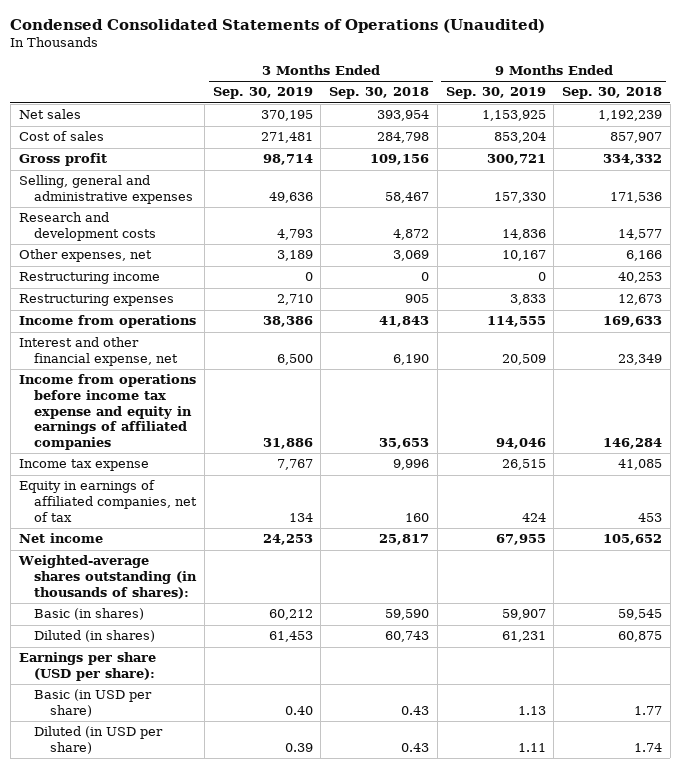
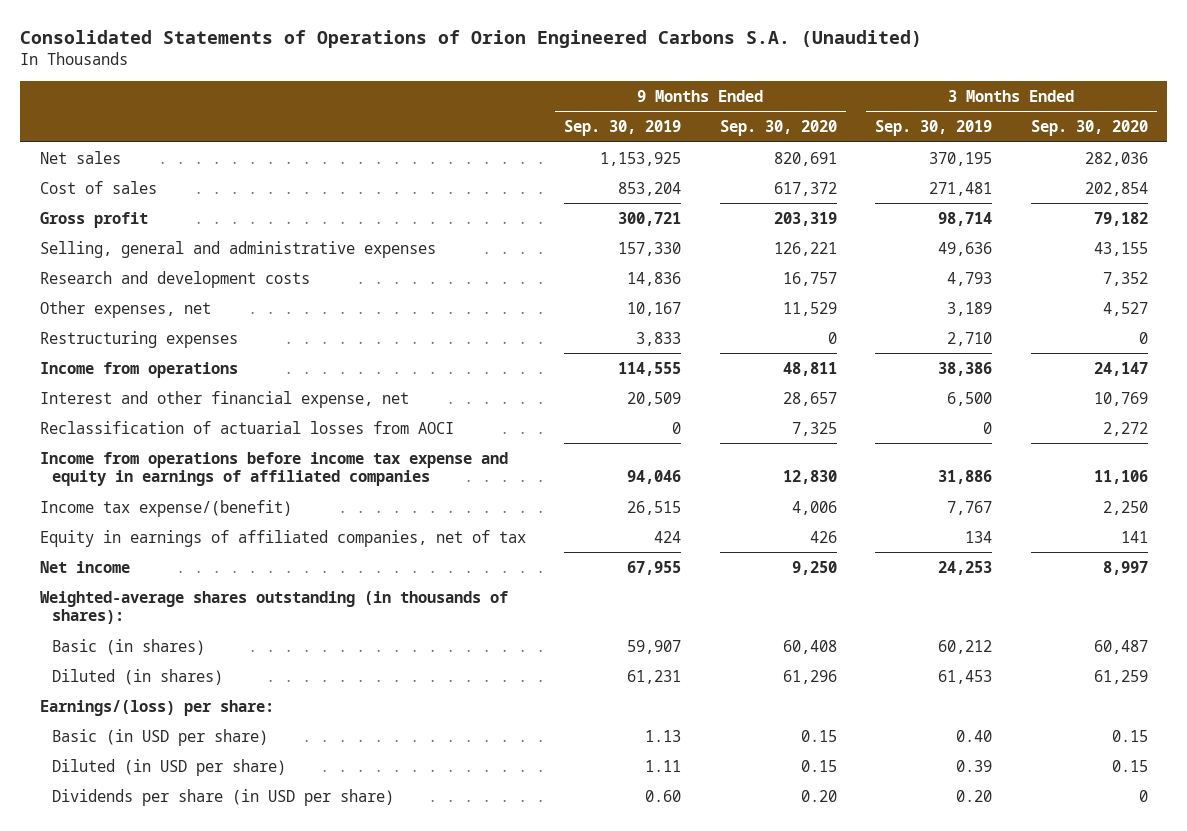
[10,18,546,33] Condensed Consolidated Statements of Operations (Unaudited) -> [20,30,923,49] Consolidated Statements of Operations of Orion Engineered Carbons S.A. (Unaudited)
[329,87,430,100] Sep. 30, 2018 -> none
[561,87,662,100] Sep. 30, 2018 -> none
none -> [719,120,837,137] Sep. 30, 2020
none -> [1030,120,1148,137] Sep. 30, 2020
[18,272,160,285] Restructuring income -> none
none -> [39,420,454,434] Reclassification of actuarial losses from AOCI
[18,459,149,472] Income tax expense -> [39,499,292,517] Income tax expense/(benefit)
[18,652,156,682] Earnings per share (USD per share): -> [39,699,274,716] Earnings/(loss) per share:
none -> [51,788,394,806] Dividends per share (in USD per share)

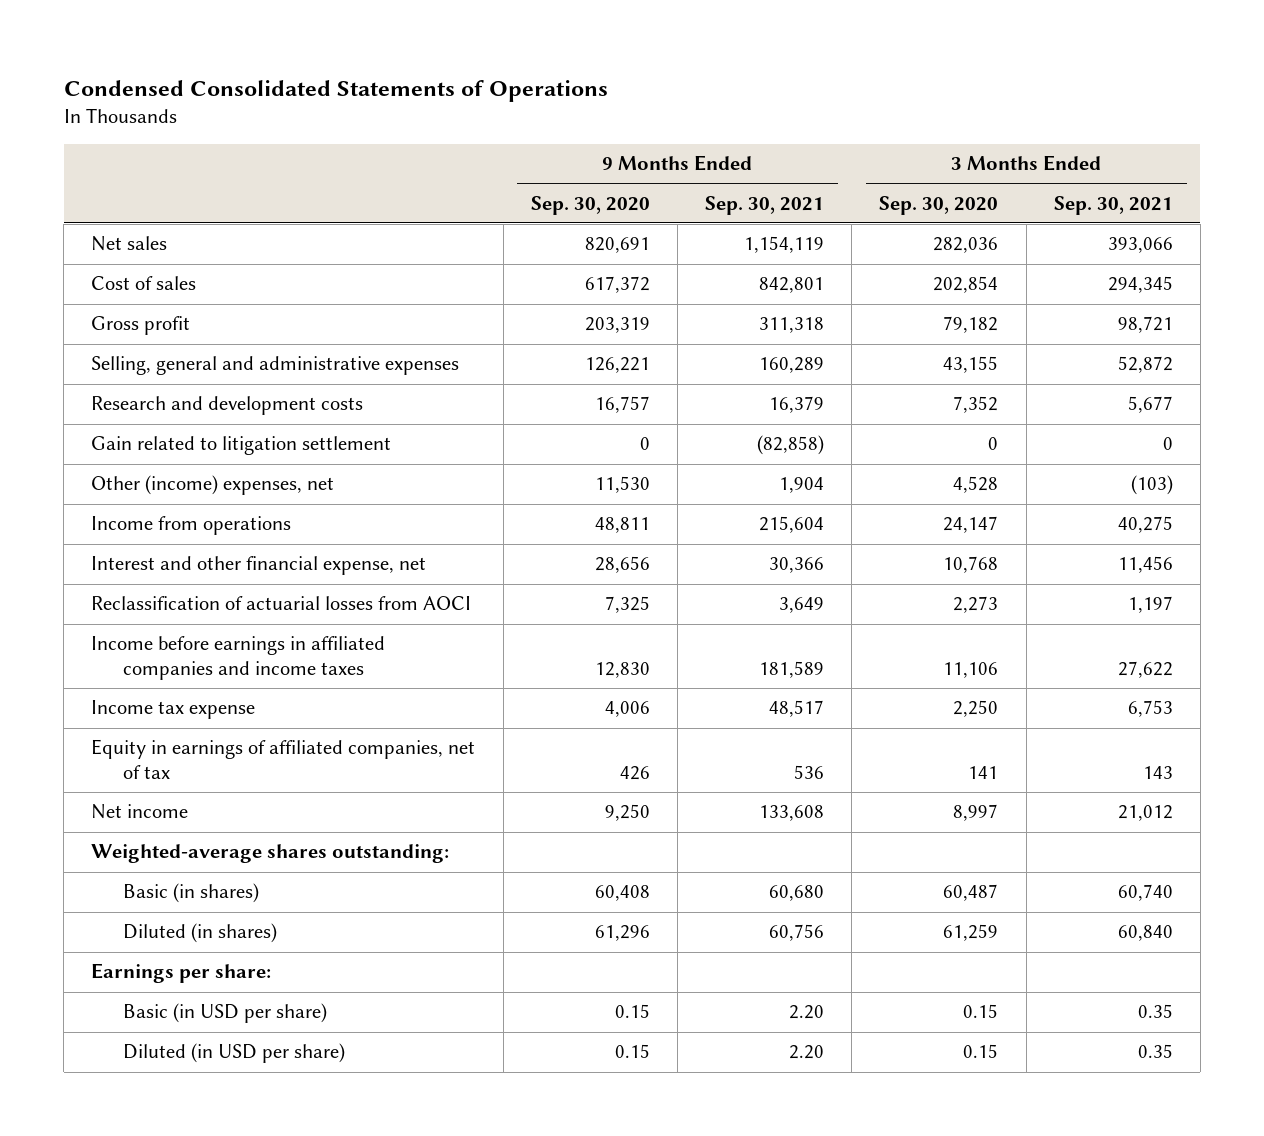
[20,30,923,49] Consolidated Statements of Operations of Orion Engineered Carbons S.A. (Unaudited) -> [63,79,608,102] Condensed Consolidated Statements of Operations
[564,120,682,137] Sep. 30, 2019 -> none
[875,120,993,137] Sep. 30, 2019 -> none
none -> [705,195,825,215] Sep. 30, 2021
none -> [1053,195,1173,215] Sep. 30, 2021
[39,330,238,348] Restructuring expenses -> none
none -> [91,436,392,456] Gain related to litigation settlement
[39,300,211,318] Other expenses, net -> [91,475,335,496] Other (income) expenses, net
[782,301,837,316] 11,529 -> [594,476,650,494] 11,530
[1102,301,1148,316] 4,527 -> [953,476,999,494] 4,528
[782,391,837,406] 28,657 -> [594,556,650,574] 28,656
[1093,391,1148,406] 10,769 -> [943,556,999,574] 10,768
[1102,421,1148,436] 2,272 -> [953,596,999,614] 2,273
[39,451,508,487] Income from operations before income tax expense and equity in earnings of affiliated companies -> [91,636,386,680] Income before earnings in affiliated companies and income taxes
[39,499,292,517] Income tax expense/(benefit) -> [91,700,256,720] Income tax expense
[39,590,508,625] Weighted-average shares outstanding (in thousands of shares): -> [91,844,450,864] Weighted-average shares outstanding:
[39,699,274,716] Earnings/(loss) per share: -> [91,963,272,984] Earnings per share:
[51,788,394,806] Dividends per share (in USD per share) -> none

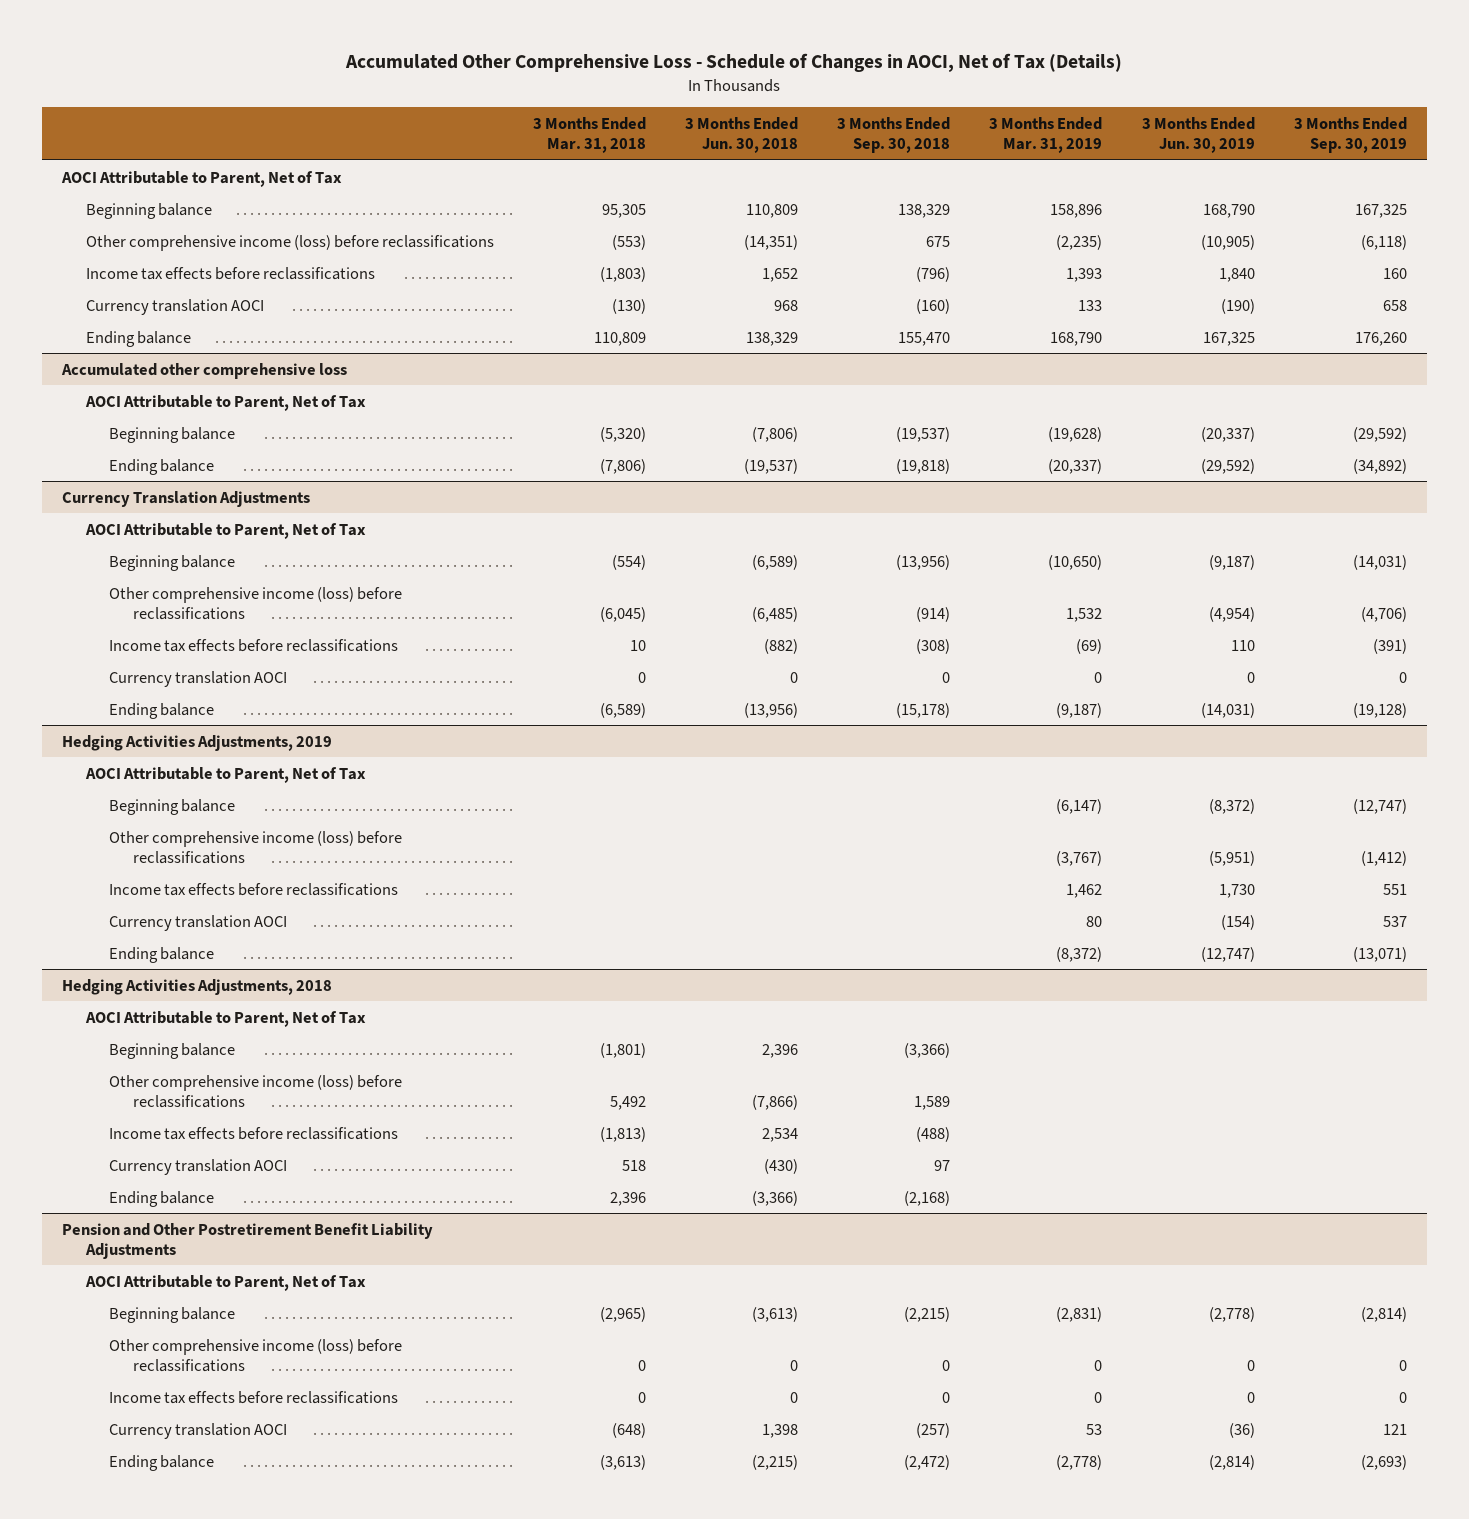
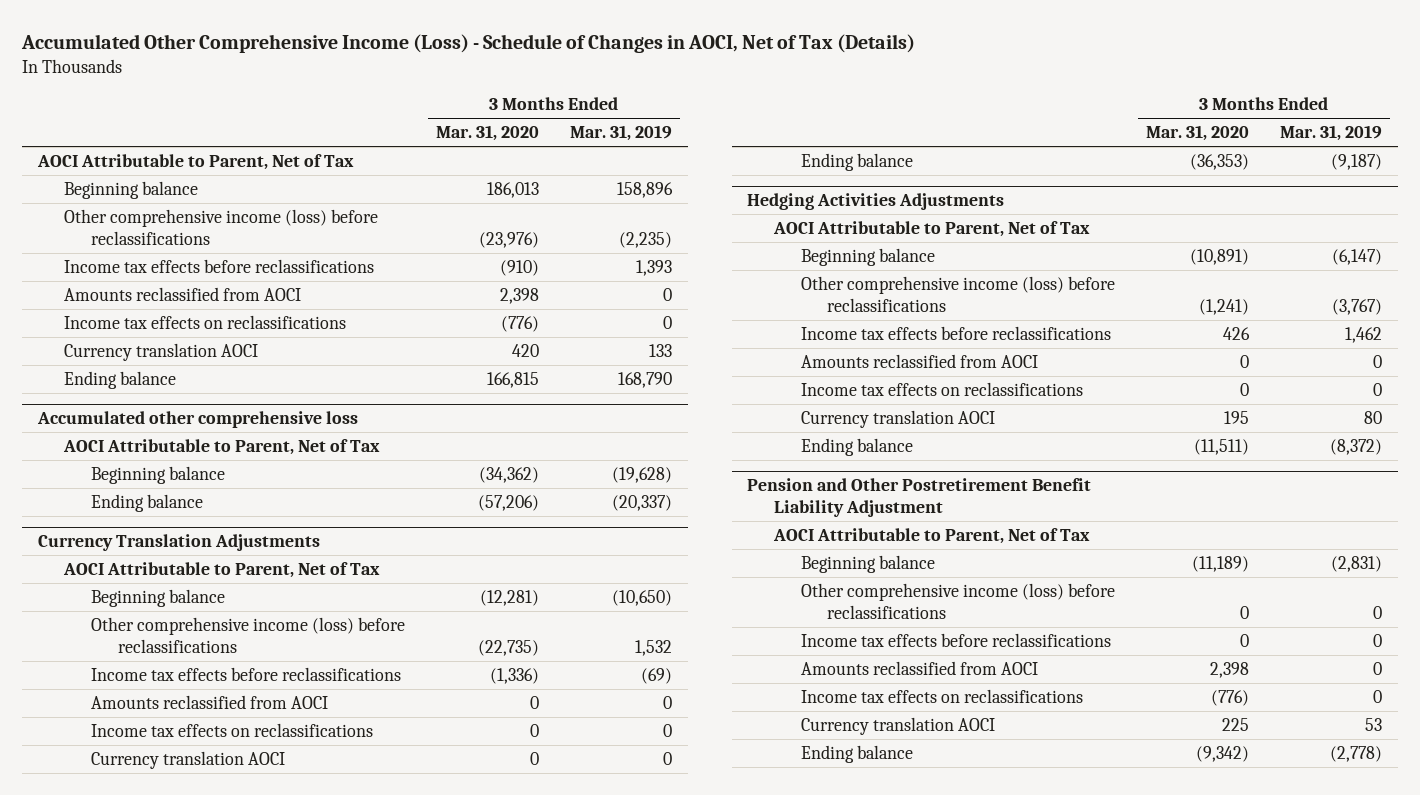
[345,53,1123,73] Accumulated Other Comprehensive Loss - Schedule of Changes in AOCI, Net of Tax (Details) -> [21,34,916,54] Accumulated Other Comprehensive Income (Loss) - Schedule of Changes in AOCI, Net of Tax (Details)
[532,116,646,154] 3 Months Ended Mar. 31, 2018 -> none
[685,116,799,154] 3 Months Ended Jun. 30, 2018 -> none
[837,116,951,154] 3 Months Ended Sep. 30, 2018 -> none
[1141,116,1255,154] 3 Months Ended Jun. 30, 2019 -> none
[1293,116,1407,154] 3 Months Ended Sep. 30, 2019 -> none
none -> [436,124,540,141] Mar. 31, 2020
none -> [64,286,302,301] Amounts reclassified from AOCI
none -> [64,314,347,329] Income tax effects on reclassifications
none -> [91,694,329,709] Amounts reclassified from AOCI
none -> [91,722,374,737] Income tax effects on reclassifications
[61,734,332,751] Hedging Activities Adjustments, 2019 -> [747,193,1005,211] Hedging Activities Adjustments
none -> [800,353,1038,368] Amounts reclassified from AOCI
none -> [800,381,1083,396] Income tax effects on reclassifications
[61,978,332,995] Hedging Activities Adjustments, 2018 -> none
[84,1010,366,1027] AOCI Attributable to Parent, Net of Tax -> none
[109,1042,236,1059] Beginning balance -> none
[109,1074,403,1108] Other comprehensive income (loss) before reclassifications -> none
[109,1126,399,1140] Income tax effects before reclassifications -> none
[109,1158,288,1175] Currency translation AOCI -> none
[109,1190,215,1207] Ending balance -> none
[61,1222,433,1259] Pension and Other Postretirement Benefit Liability Adjustments -> [747,478,1092,518] Pension and Other Postretirement Benefit Liability Adjustment
none -> [800,660,1038,675] Amounts reclassified from AOCI
none -> [800,688,1083,703] Income tax effects on reclassifications

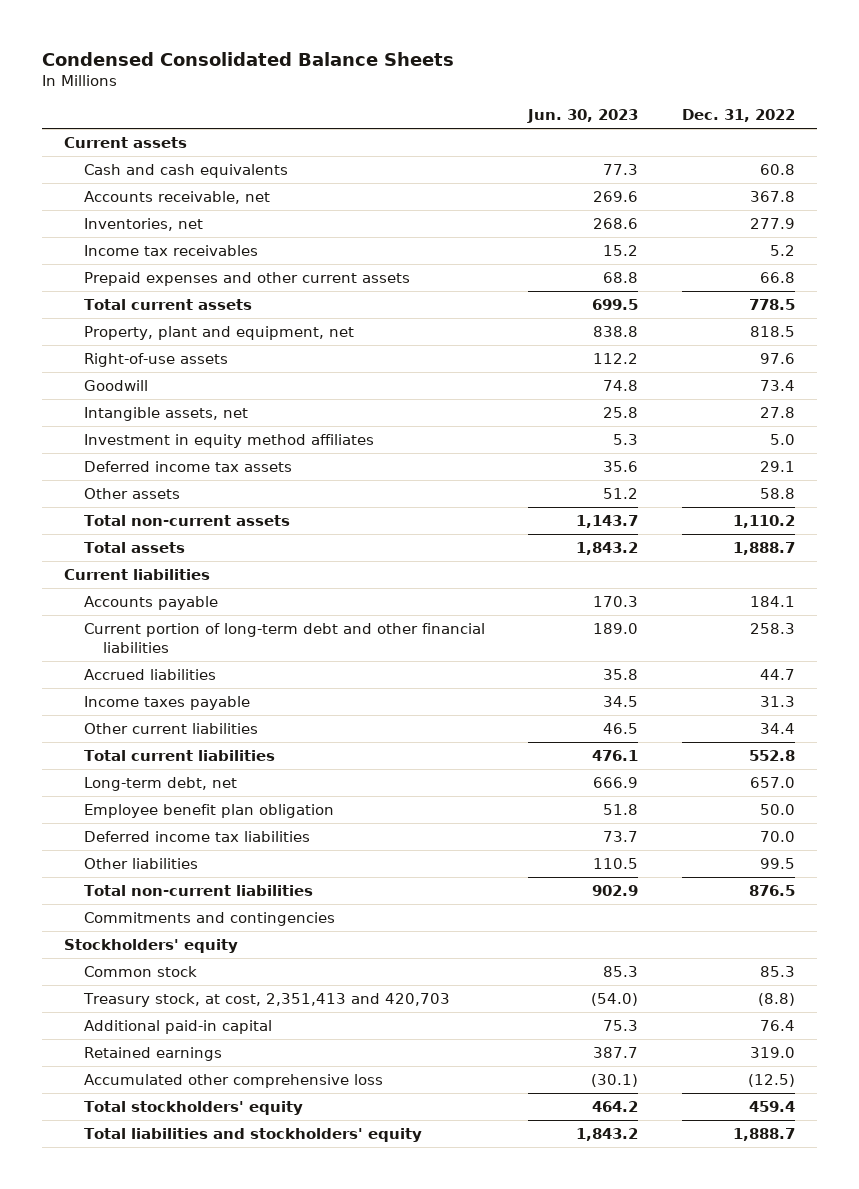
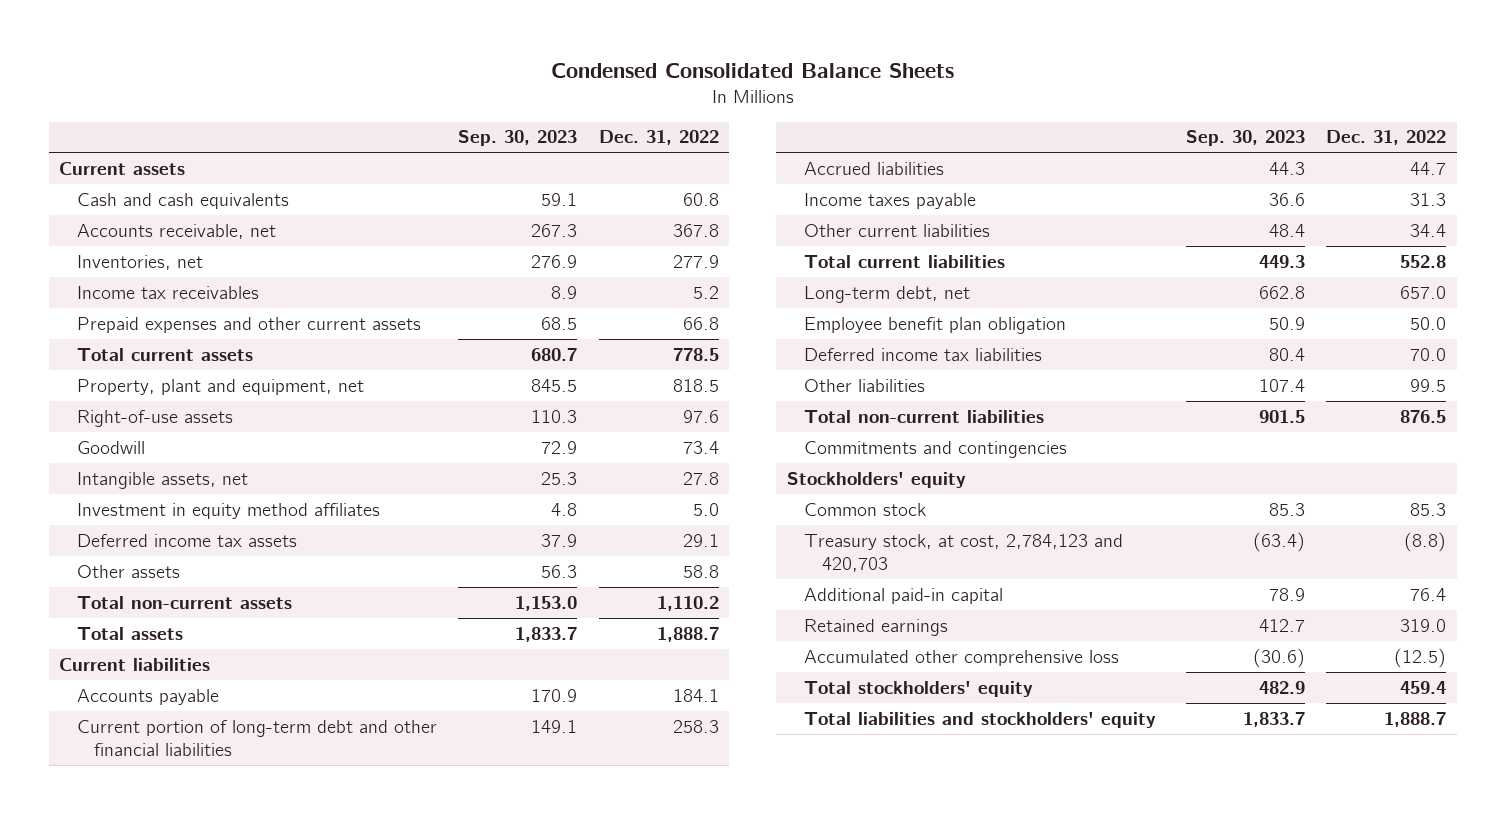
[527,109,639,124] Jun. 30, 2023 -> none
none -> [458,130,578,147] Sep. 30, 2023
[82,993,450,1008] Treasury stock, at cost, 2,351,413 and 420,703 -> [804,533,1124,573] Treasury stock, at cost, 2,784,123 and 420,703

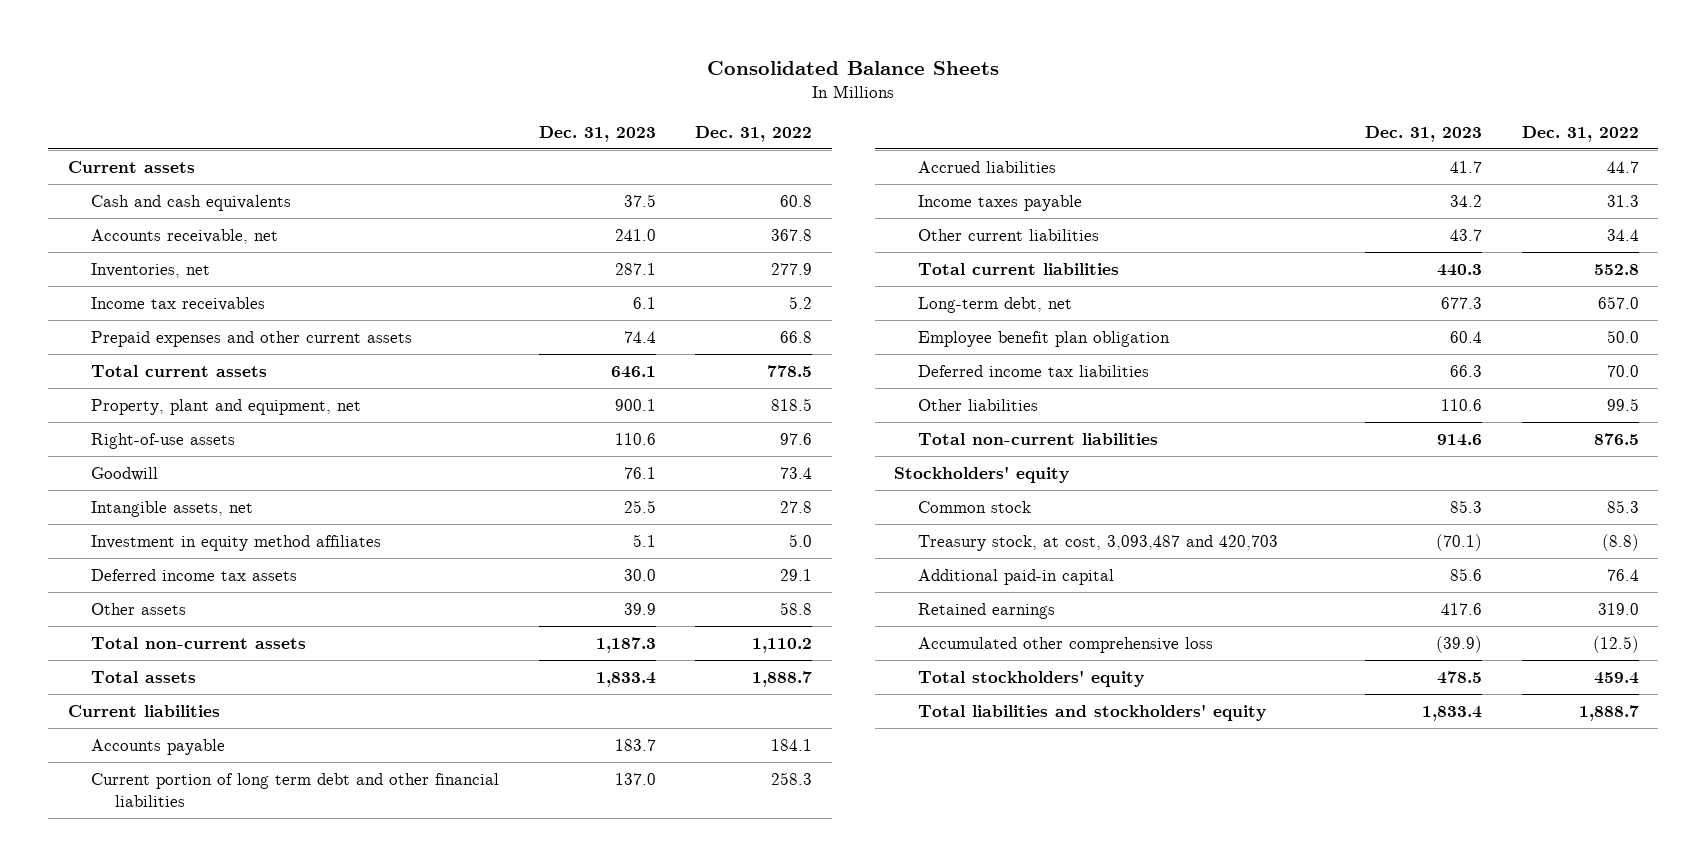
[550,62,954,78] Condensed Consolidated Balance Sheets -> [707,60,1000,75] Consolidated Balance Sheets
[458,130,578,147] Sep. 30, 2023 -> none
none -> [538,125,656,142] Dec. 31, 2023
[76,719,437,757] Current portion of long-term debt and other financial liabilities -> [91,772,500,807] Current portion of long term debt and other financial liabilities
[804,440,1068,458] Commitments and contingencies -> none
[804,533,1124,573] Treasury stock, at cost, 2,784,123 and 420,703 -> [917,534,1278,551] Treasury stock, at cost, 3,093,487 and 420,703

